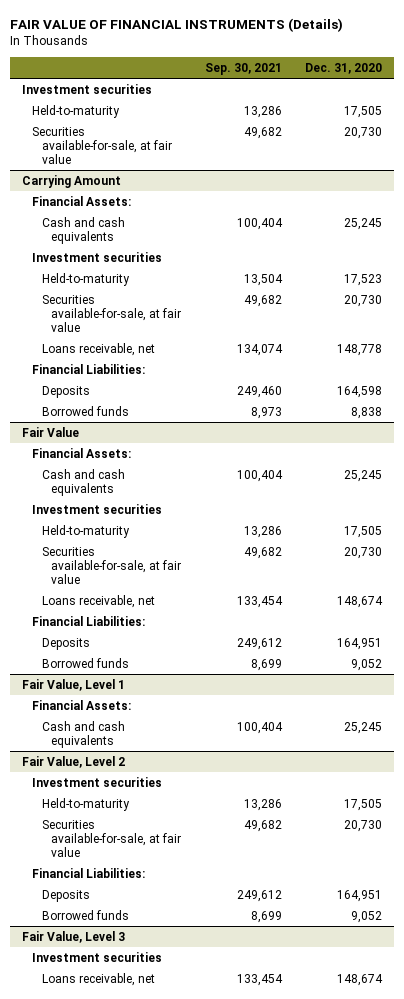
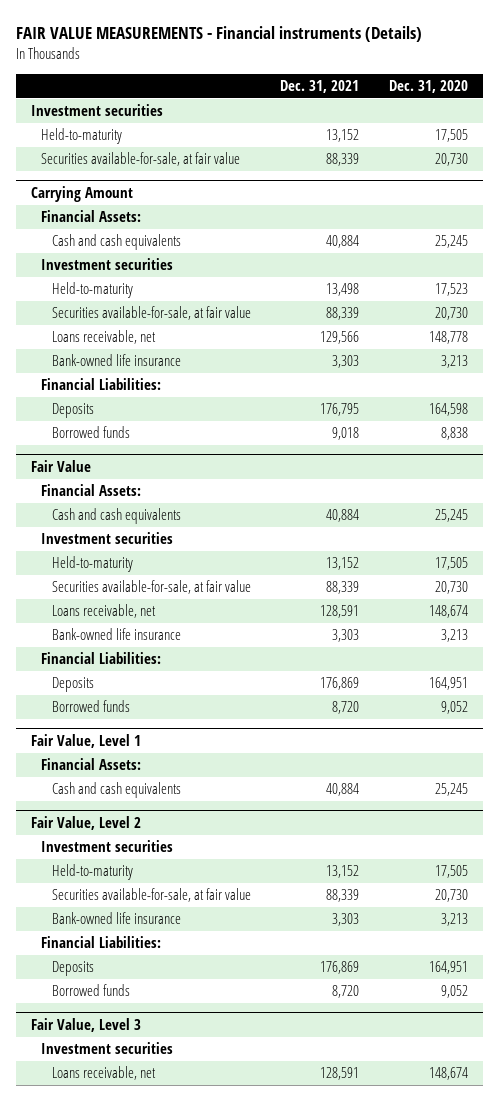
[10,17,344,32] FAIR VALUE OF FINANCIAL INSTRUMENTS (Details) -> [15,25,422,42] FAIR VALUE MEASUREMENTS - Financial instruments (Details)
[204,62,282,75] Sep. 30, 2021 -> none
none -> [280,80,360,94] Dec. 31, 2021
none -> [51,354,181,367] Bank-owned life insurance
none -> [51,628,181,641] Bank-owned life insurance
none -> [51,912,181,925] Bank-owned life insurance

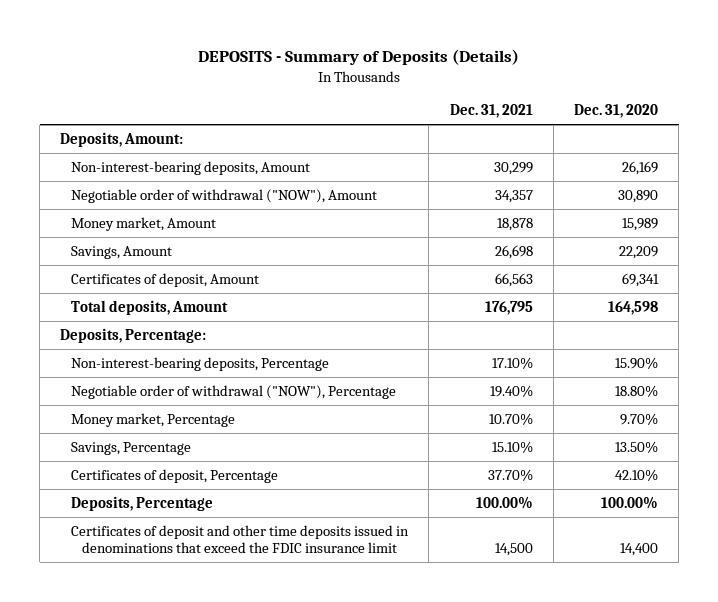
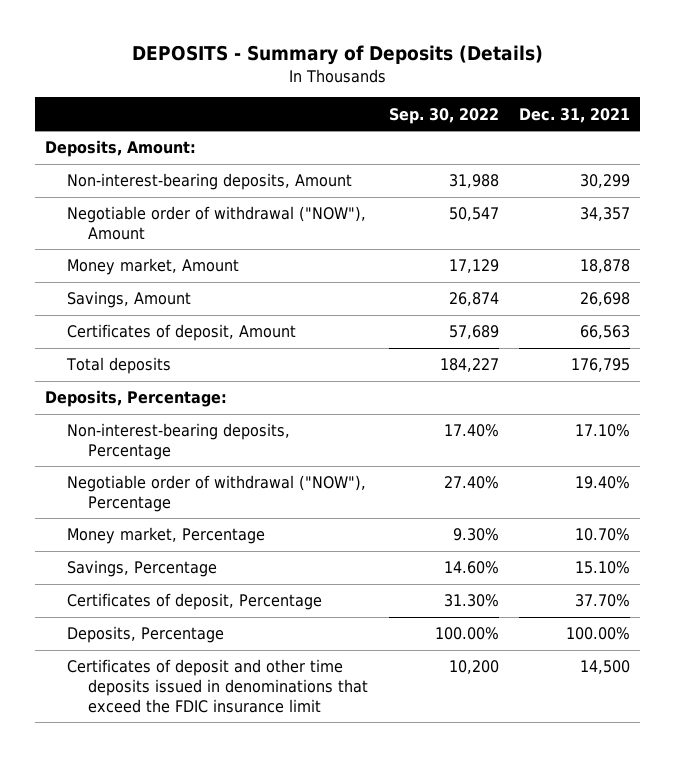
[574,104,659,119] Dec. 31, 2020 -> none
none -> [388,107,499,124] Sep. 30, 2022
[71,300,229,316] Total deposits, Amount -> [65,357,171,375] Total deposits

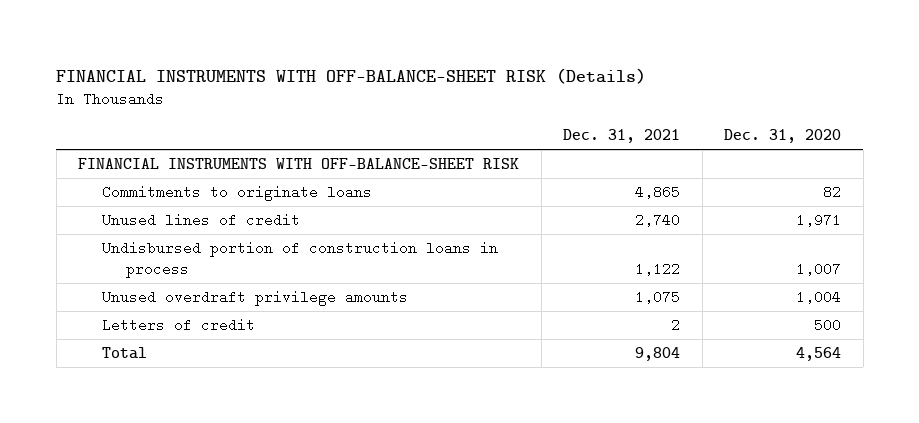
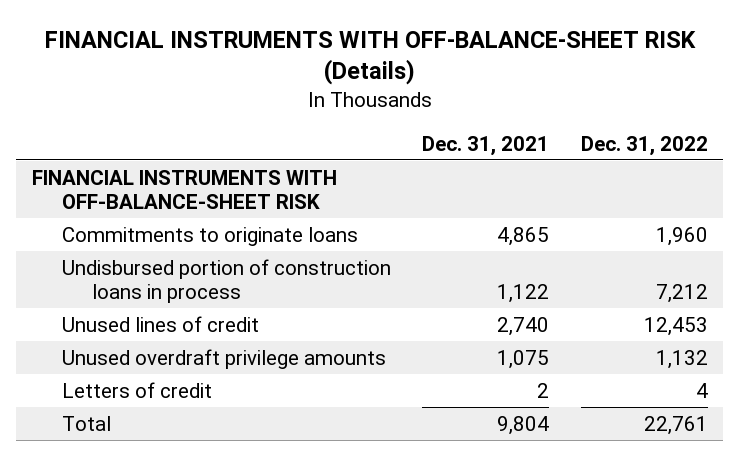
[724,129,842,144] Dec. 31, 2020 -> none
none -> [580,135,708,156] Dec. 31, 2022
[102,213,301,228] Unused lines of credit -> [61,315,259,332] Unused lines of credit

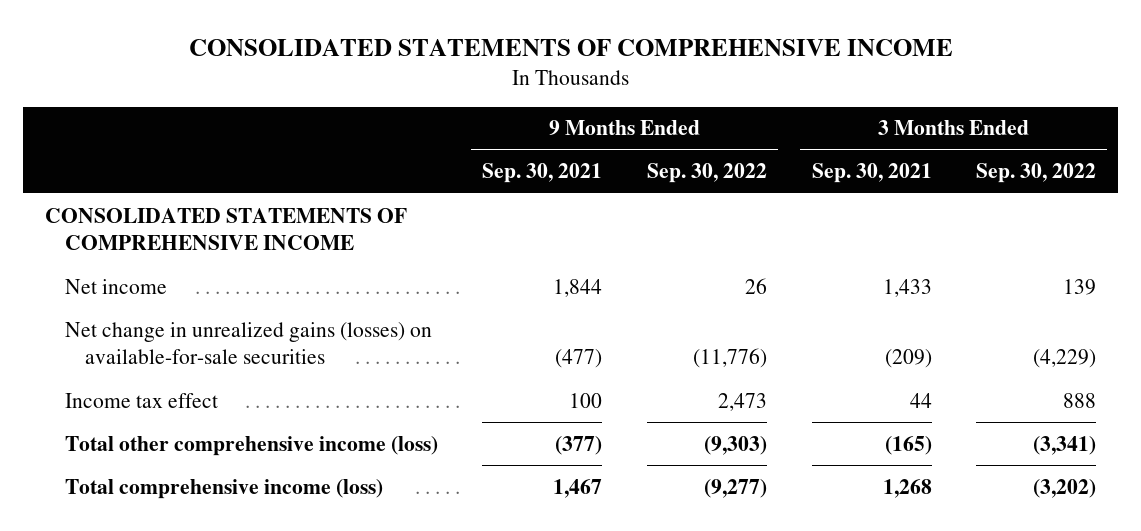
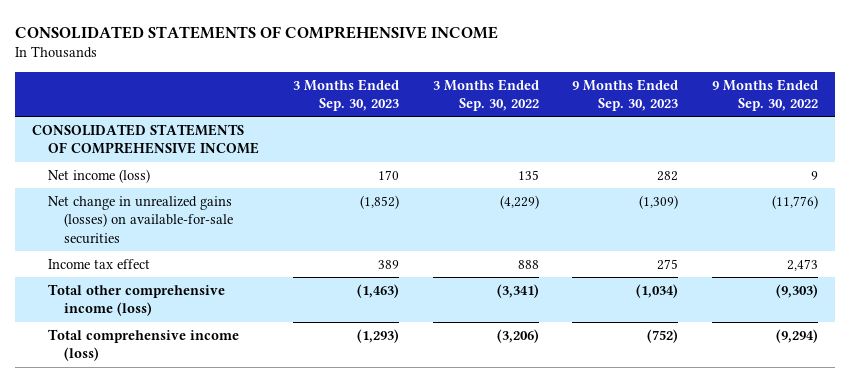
[482,163,603,184] Sep. 30, 2021 -> none
[811,163,932,184] Sep. 30, 2021 -> none
none -> [292,78,399,111] 3 Months Ended Sep. 30, 2023
none -> [572,78,679,111] 9 Months Ended Sep. 30, 2023
[64,278,167,294] Net income -> [47,168,150,183] Net income (loss)
[745,277,768,294] 26 -> [811,170,819,180] 9
[1063,278,1097,295] 139 -> [517,169,539,180] 135
[704,478,768,498] (9,277) -> [776,328,819,343] (9,294)
[1033,478,1097,498] (3,202) -> [496,328,539,343] (3,206)

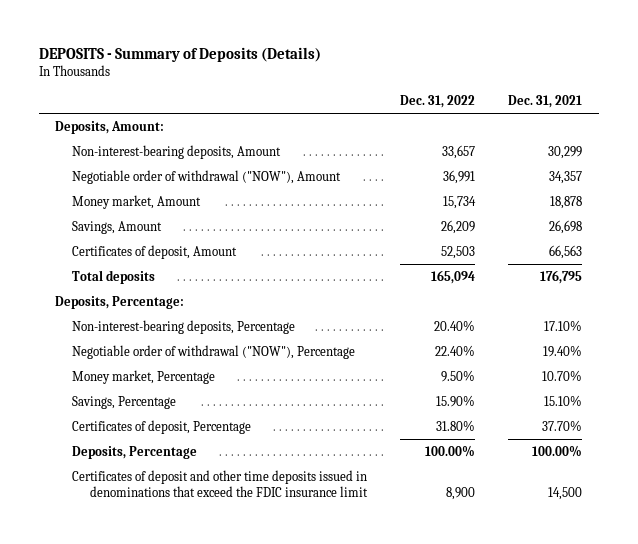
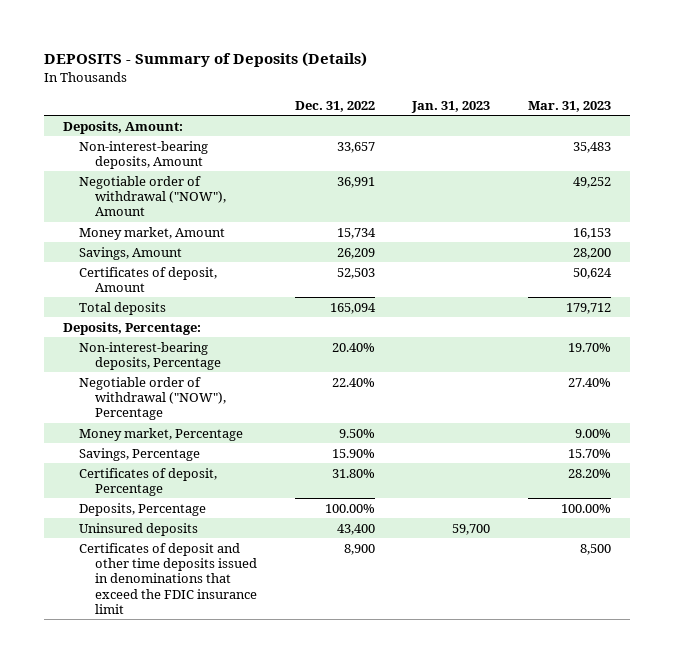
[508,95,583,109] Dec. 31, 2021 -> none
none -> [411,100,491,113] Jan. 31, 2023
none -> [528,100,612,112] Mar. 31, 2023
none -> [78,522,198,536] Uninsured deposits

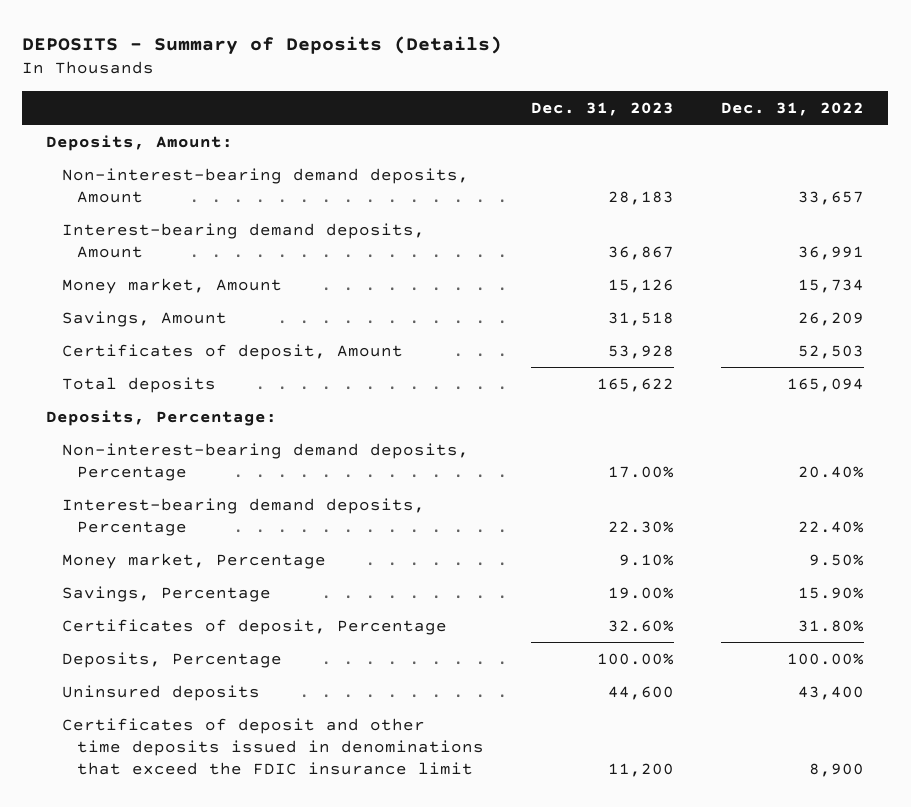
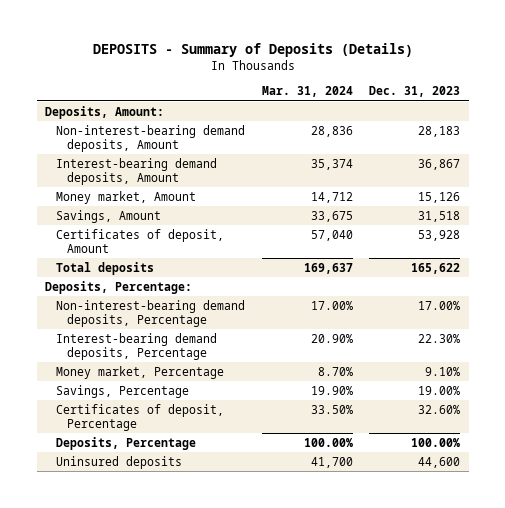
[721,101,865,116] Dec. 31, 2022 -> none
none -> [261,86,353,98] Mar. 31, 2024
[61,717,484,775] Certificates of deposit and other time deposits issued in denominations that exceed the FDIC insurance limit -> none

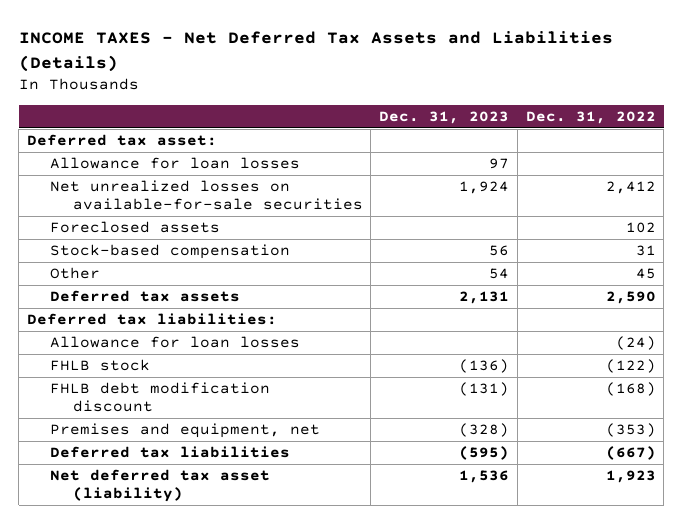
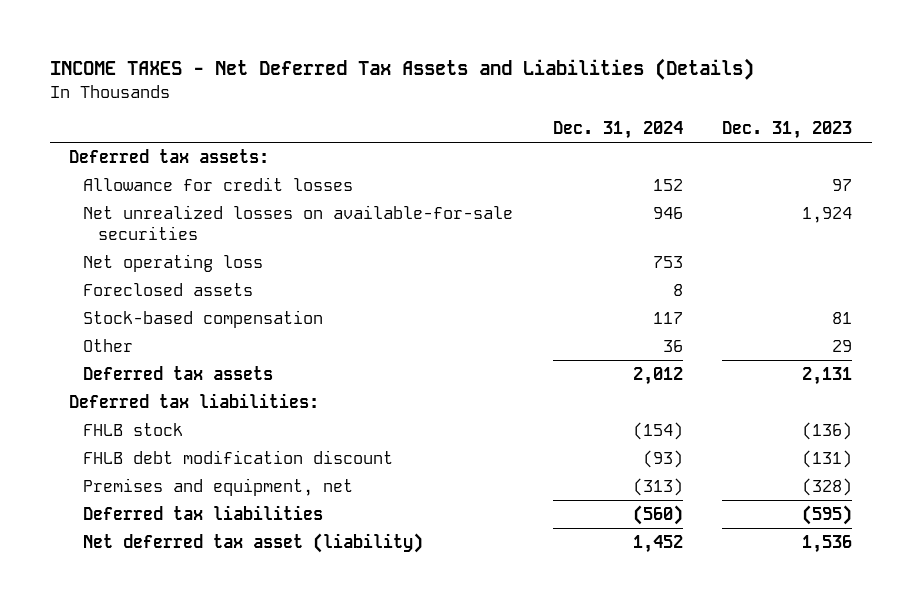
[525,110,656,124] Dec. 31, 2022 -> none
none -> [552,121,683,140] Dec. 31, 2024
[27,134,218,147] Deferred tax asset: -> [69,148,270,163] Deferred tax assets:
[49,157,300,170] Allowance for loan losses -> [83,176,354,191] Allowance for credit losses
none -> [83,253,264,272] Net operating loss
[489,245,510,257] 56 -> [832,311,853,324] 81
[489,268,510,280] 54 -> [832,339,853,352] 29
[49,336,300,349] Allowance for loan losses -> none

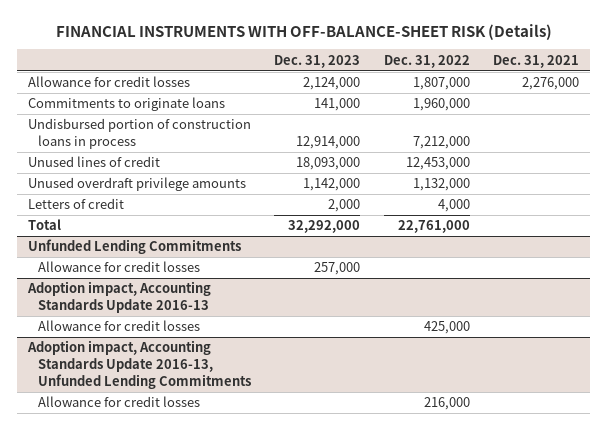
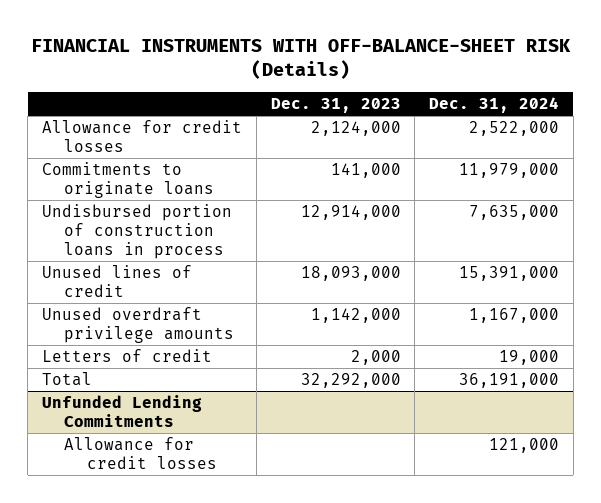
[383,54,470,68] Dec. 31, 2022 -> none
[492,54,579,68] Dec. 31, 2021 -> none
none -> [429,97,560,114] Dec. 31, 2024
[38,261,201,273] Allowance for credit losses -> none
[27,281,212,314] Adoption impact, Accounting Standards Update 2016-13 -> none
[27,340,252,389] Adoption impact, Accounting Standards Update 2016-13, Unfunded Lending Commitments -> none
[38,396,201,408] Allowance for credit losses -> none

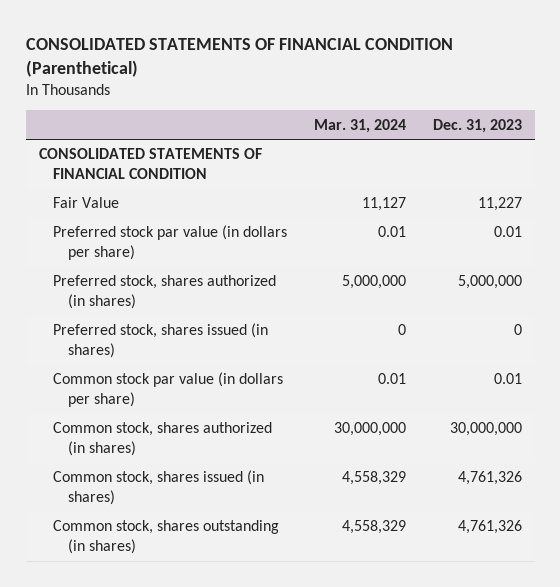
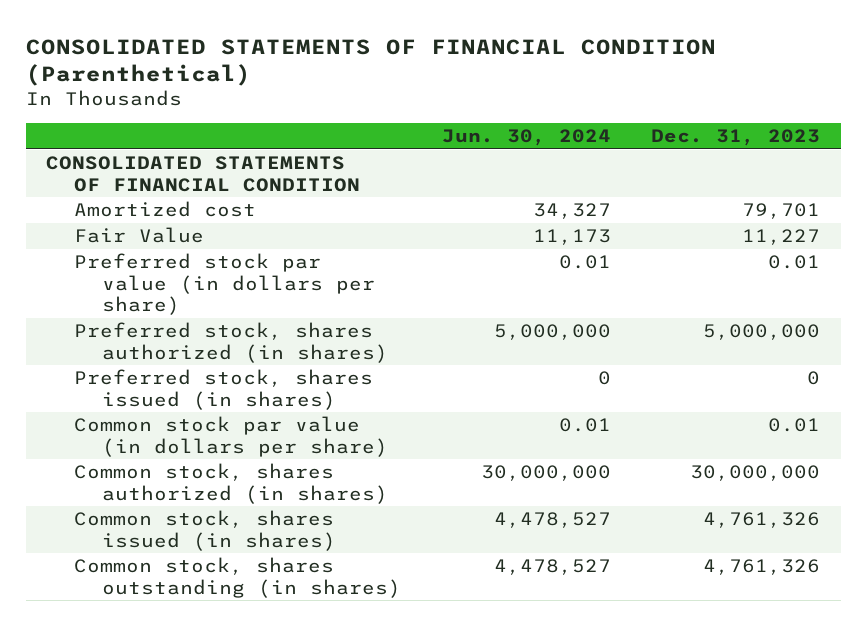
[314,118,407,133] Mar. 31, 2024 -> none
none -> [441,129,611,147] Jun. 30, 2024
none -> [74,201,257,218] Amortized cost

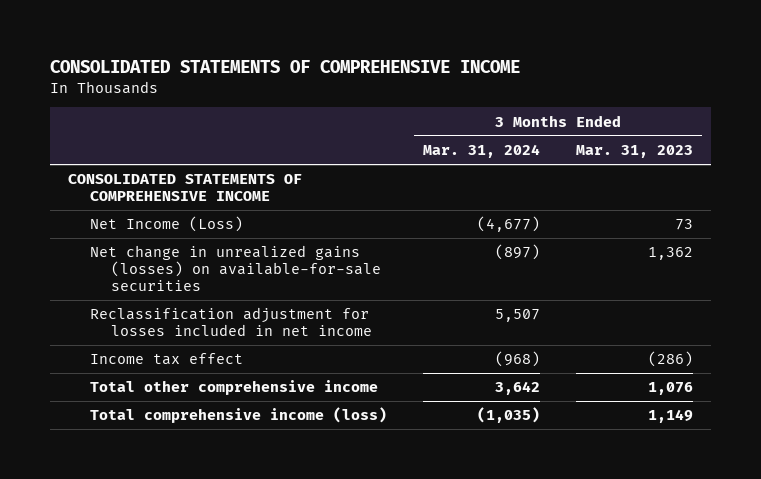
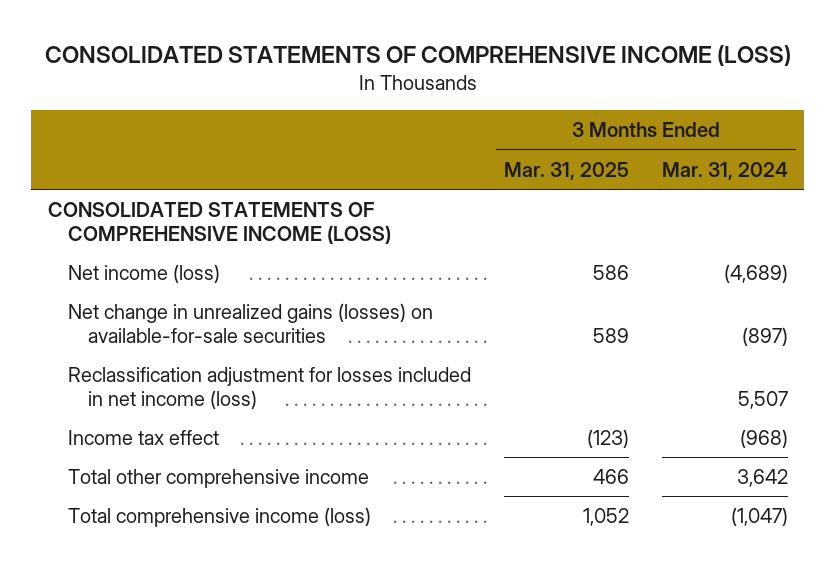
[50,60,521,74] CONSOLIDATED STATEMENTS OF COMPREHENSIVE INCOME -> [44,44,791,66] CONSOLIDATED STATEMENTS OF COMPREHENSIVE INCOME (LOSS)
[575,145,693,159] Mar. 31, 2023 -> none
none -> [503,161,629,180] Mar. 31, 2025
[68,174,303,202] CONSOLIDATED STATEMENTS OF COMPREHENSIVE INCOME -> [47,202,391,244] CONSOLIDATED STATEMENTS OF COMPREHENSIVE INCOME (LOSS)
[89,216,243,233] Net Income (Loss) -> [67,264,220,284] Net income (loss)
[476,216,540,233] (4,677) -> [723,264,788,284] (4,689)
[89,307,372,337] Reclassification adjustment for losses included in net income -> [67,367,471,409] Reclassification adjustment for losses included in net income (loss)
[476,407,540,424] (1,035) -> [730,507,788,527] (1,047)

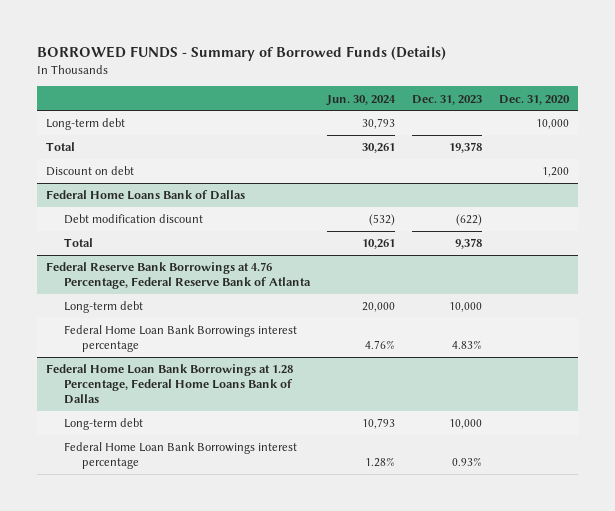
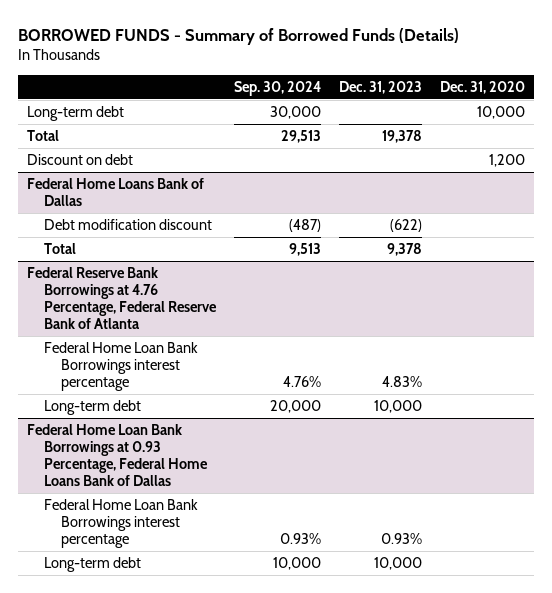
[326,94,397,106] Jun. 30, 2024 -> none
none -> [234,80,322,96] Sep. 30, 2024
[63,301,143,314] Long-term debt -> none
[45,364,293,405] Federal Home Loan Bank Borrowings at 1.28 Percentage, Federal Home Loans Bank of Dallas -> none
none -> [27,424,209,486] Federal Home Loan Bank Borrowings at 0.93 Percentage, Federal Home Loans Bank of Dallas
none -> [44,557,142,573] Long-term debt

